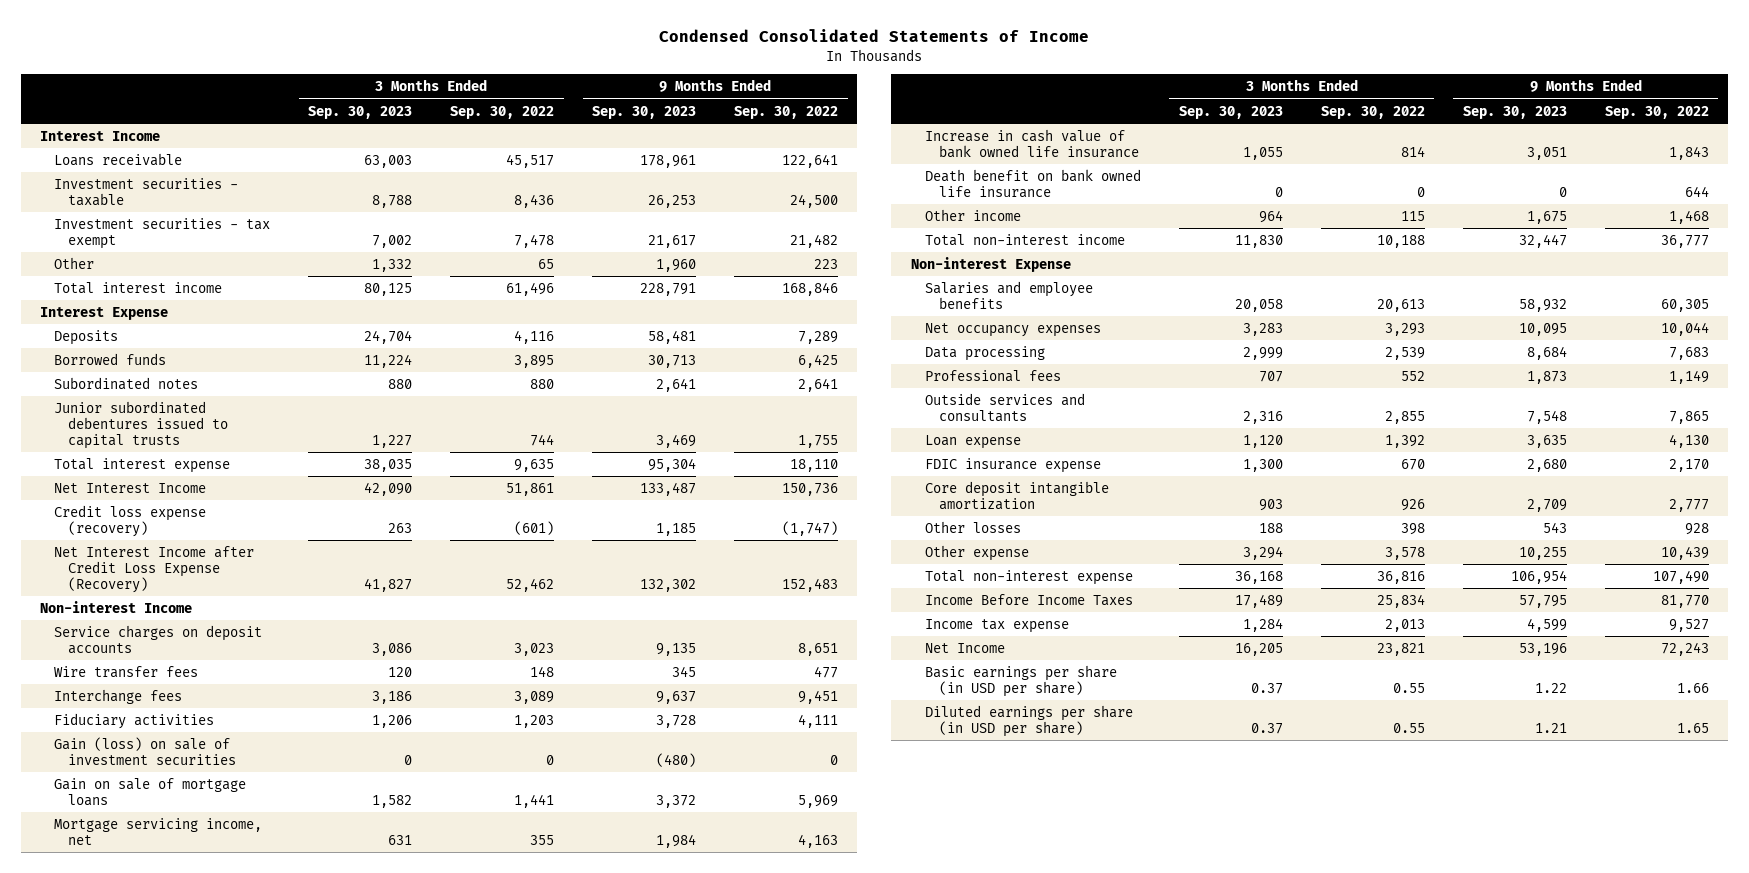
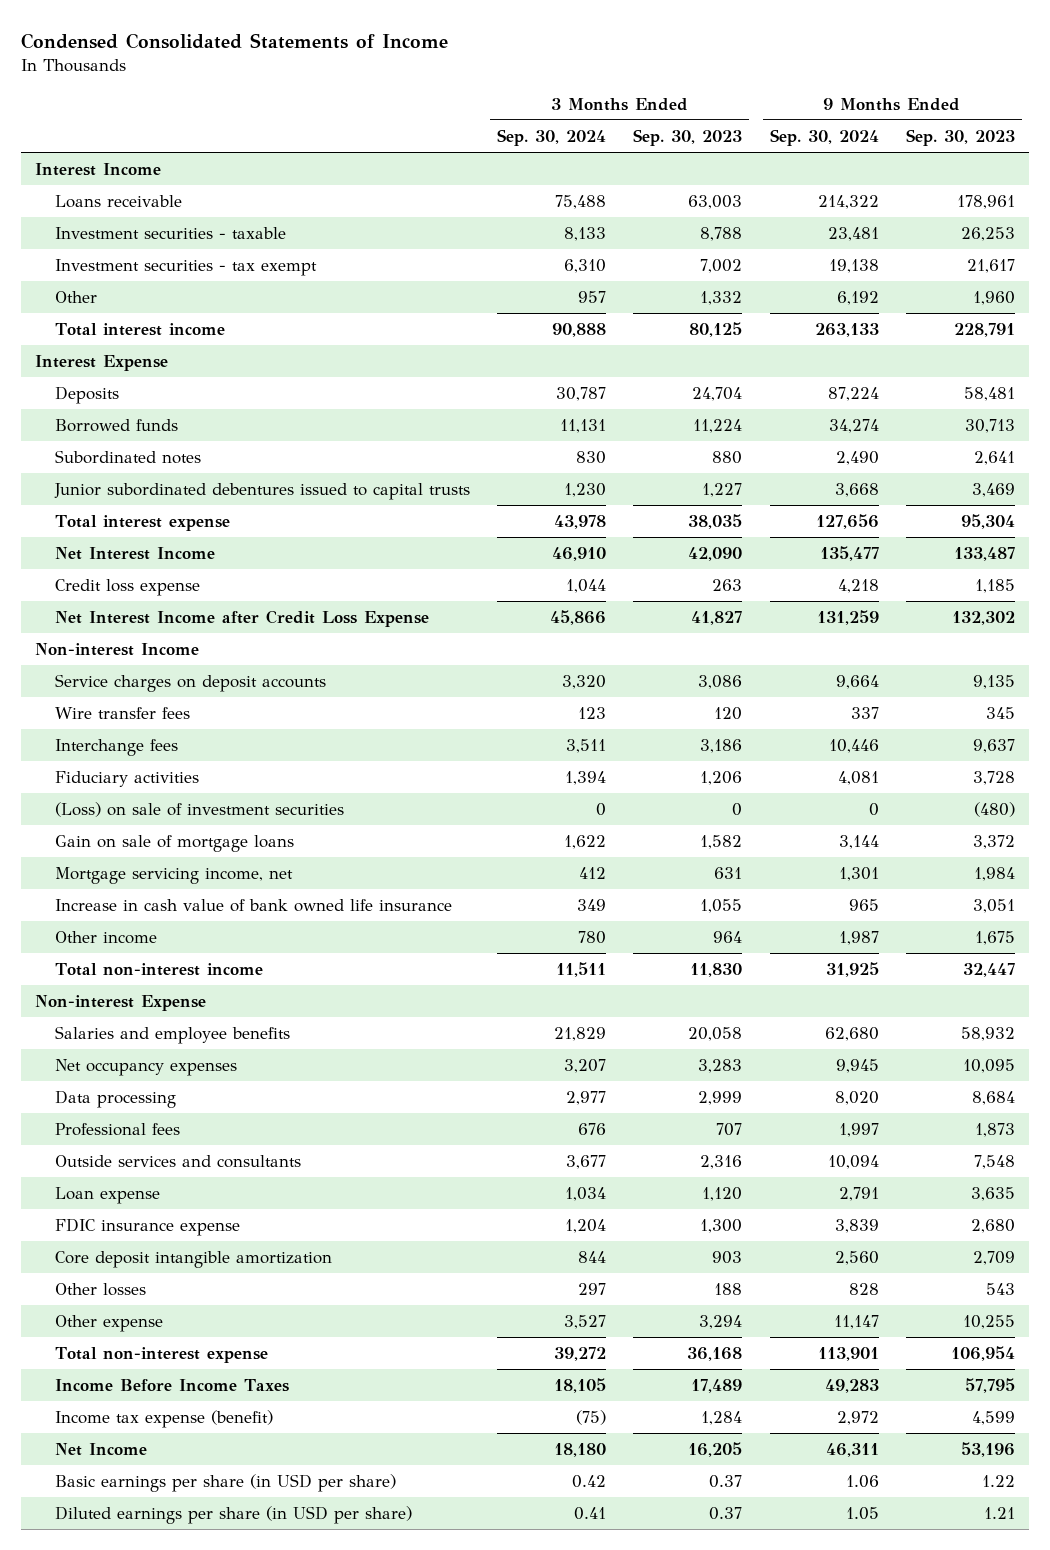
[450,105,555,119] Sep. 30, 2022 -> none
[734,105,839,119] Sep. 30, 2022 -> none
none -> [497,128,607,146] Sep. 30, 2024
none -> [769,128,879,146] Sep. 30, 2024
[54,504,207,537] Credit loss expense (recovery) -> [54,578,200,596] Credit loss expense
[54,545,255,593] Net Interest Income after Credit Loss Expense (Recovery) -> [54,609,429,627] Net Interest Income after Credit Loss Expense
[54,736,237,765] Gain (loss) on sale of investment securities -> [54,801,344,817] (Loss) on sale of investment securities
[924,168,1141,198] Death benefit on bank owned life insurance -> none
[924,618,1069,633] Income tax expense -> [54,1409,273,1428] Income tax expense (benefit)

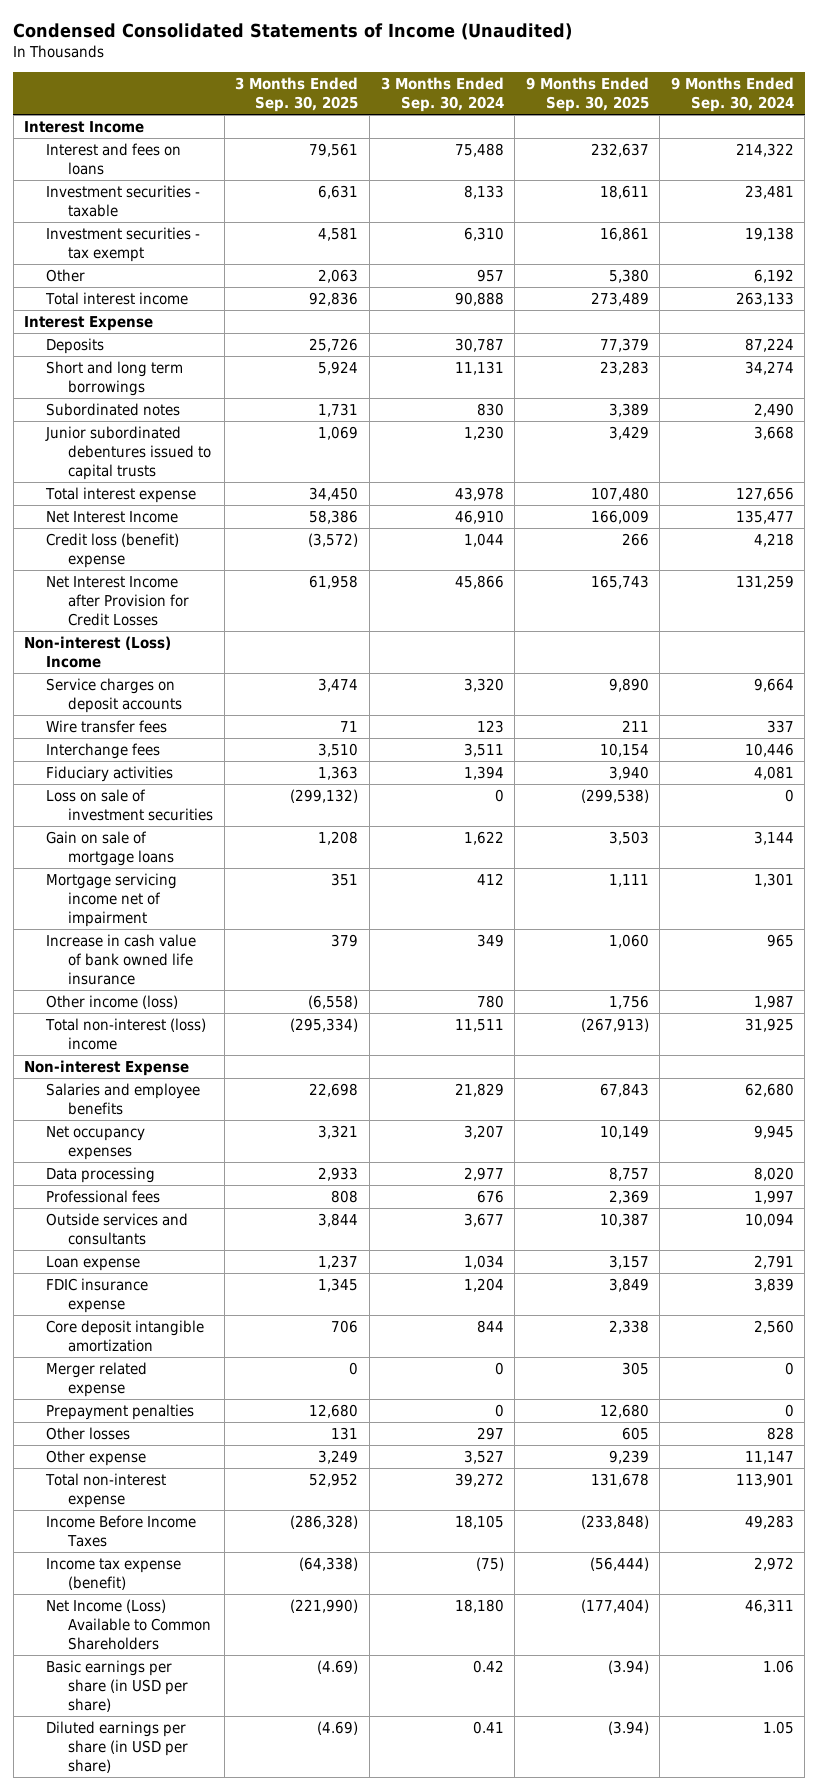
[21,32,449,49] Condensed Consolidated Statements of Income -> [13,22,573,40] Condensed Consolidated Statements of Income (Unaudited)
[633,128,743,146] Sep. 30, 2023 -> none
[906,128,1016,146] Sep. 30, 2023 -> none
none -> [235,77,359,113] 3 Months Ended Sep. 30, 2025
none -> [525,77,649,113] 9 Months Ended Sep. 30, 2025
[54,194,182,208] Loans receivable -> [46,142,182,175] Interest and fees on loans
[54,418,178,432] Borrowed funds -> [46,360,184,396] Short and long term borrowings
[54,578,200,596] Credit loss expense -> [46,532,180,568] Credit loss (benefit) expense
[54,609,429,627] Net Interest Income after Credit Loss Expense -> [46,575,190,626] Net Interest Income after Provision for Credit Losses
[34,642,199,656] Non-interest Income -> [24,635,172,668] Non-interest (Loss) Income
[54,801,344,817] (Loss) on sale of investment securities -> [46,788,214,821] Loss on sale of investment securities
[54,866,293,884] Mortgage servicing income, net -> [46,872,178,927] Mortgage servicing income net of impairment
[54,930,157,944] Other income -> [46,994,179,1009] Other income (loss)
[54,962,263,976] Total non-interest income -> [45,1017,207,1050] Total non-interest (loss) income
none -> [46,1361,148,1397] Merger related expense
none -> [46,1403,195,1420] Prepayment penalties
[54,1442,147,1456] Net Income -> [46,1598,212,1650] Net Income (Loss) Available to Common Shareholders

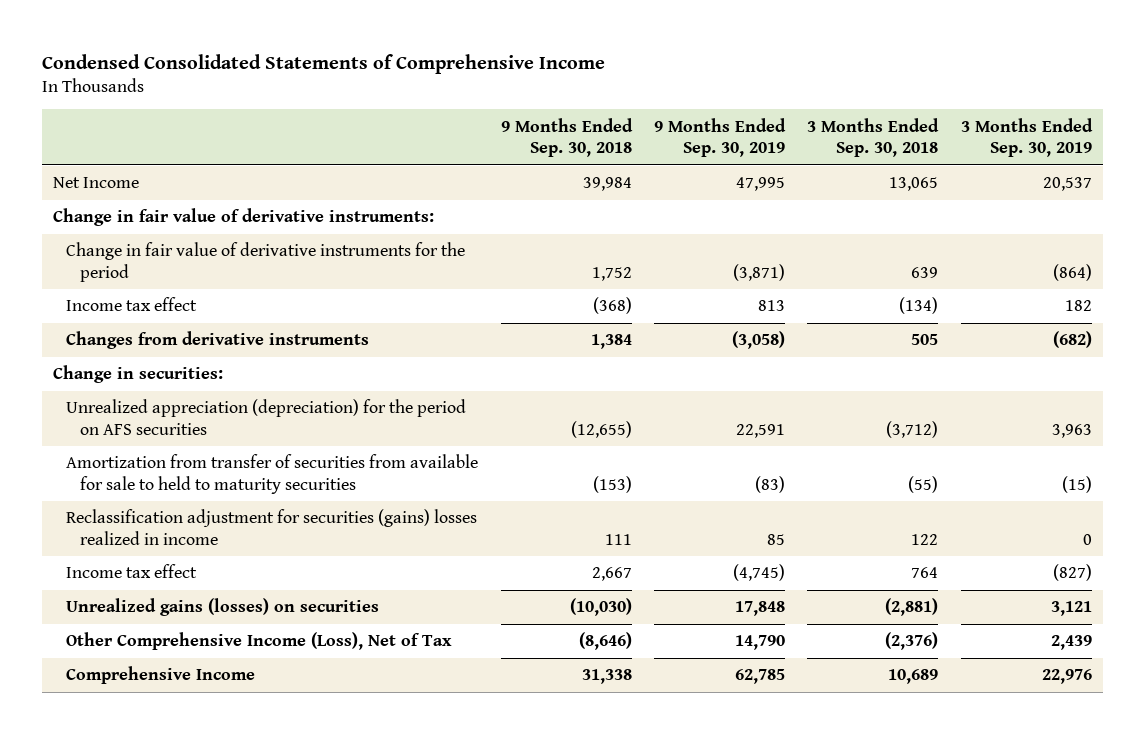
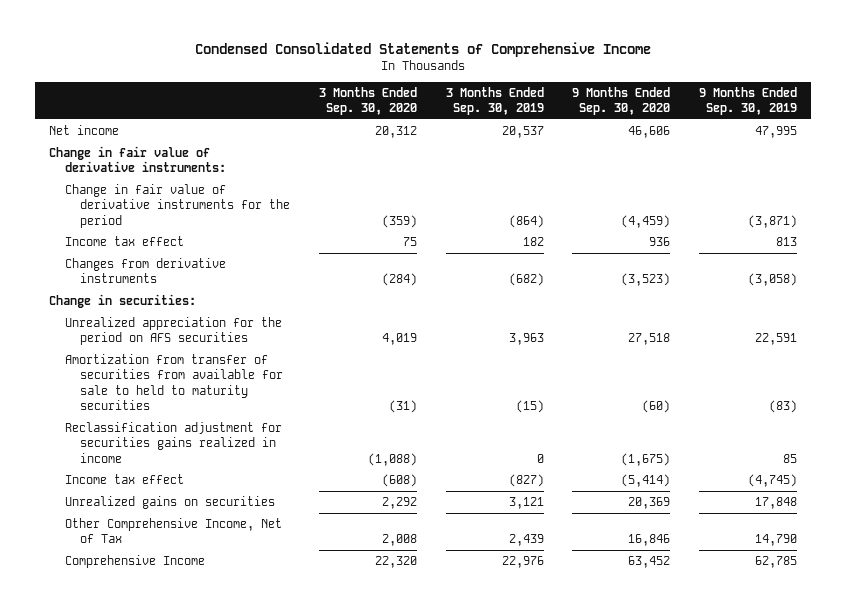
[500,117,633,158] 9 Months Ended Sep. 30, 2018 -> none
[807,117,940,158] 3 Months Ended Sep. 30, 2018 -> none
none -> [318,86,417,115] 3 Months Ended Sep. 30, 2020
none -> [572,86,671,115] 9 Months Ended Sep. 30, 2020
[53,177,140,189] Net Income -> [49,125,120,136] Net income
[66,399,467,435] Unrealized appreciation (depreciation) for the period on AFS securities -> [64,317,282,346] Unrealized appreciation for the period on AFS securities
[66,509,478,545] Reclassification adjustment for securities (gains) losses realized in income -> [64,422,282,463] Reclassification adjustment for securities gains realized in income
[66,598,380,617] Unrealized gains (losses) on securities -> [64,496,275,510] Unrealized gains on securities
[66,632,453,651] Other Comprehensive Income (Loss), Net of Tax -> [64,518,282,544] Other Comprehensive Income, Net of Tax

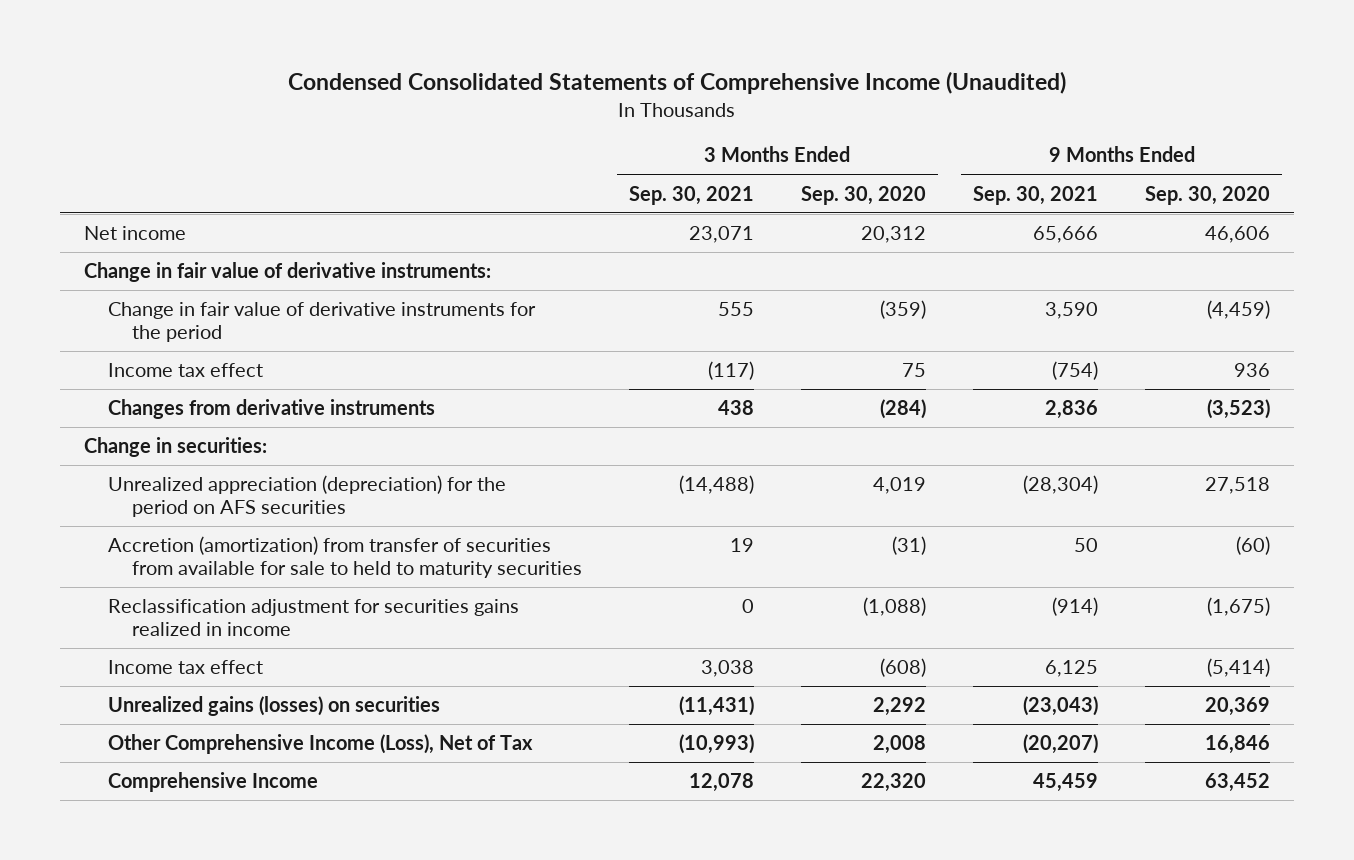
[195,41,652,57] Condensed Consolidated Statements of Comprehensive Income -> [287,71,1066,95] Condensed Consolidated Statements of Comprehensive Income (Unaudited)
[445,86,544,115] 3 Months Ended Sep. 30, 2019 -> none
[698,86,797,115] 9 Months Ended Sep. 30, 2019 -> none
none -> [628,185,754,205] Sep. 30, 2021
none -> [973,185,1099,205] Sep. 30, 2021
[64,317,282,346] Unrealized appreciation for the period on AFS securities -> [107,475,506,517] Unrealized appreciation (depreciation) for the period on AFS securities
[64,354,284,411] Amortization from transfer of securities from available for sale to held to maturity securities -> [107,536,582,578] Accretion (amortization) from transfer of securities from available for sale to held to maturity securities
[64,496,275,510] Unrealized gains on securities -> [107,696,440,717] Unrealized gains (losses) on securities
[64,518,282,544] Other Comprehensive Income, Net of Tax -> [107,734,533,755] Other Comprehensive Income (Loss), Net of Tax

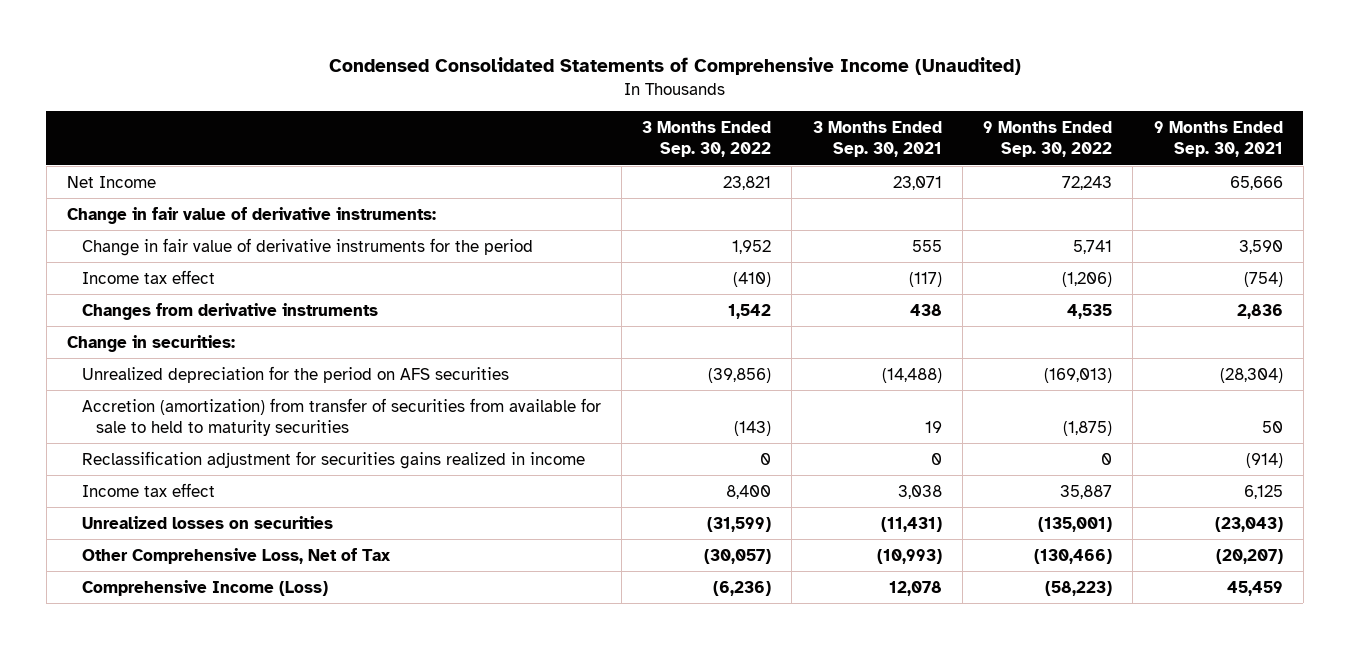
[800,185,926,205] Sep. 30, 2020 -> none
[1145,185,1271,205] Sep. 30, 2020 -> none
none -> [642,120,772,158] 3 Months Ended Sep. 30, 2022
none -> [983,120,1113,158] 9 Months Ended Sep. 30, 2022
[83,226,186,241] Net income -> [67,175,157,188] Net Income
[107,475,506,517] Unrealized appreciation (depreciation) for the period on AFS securities -> [81,365,509,383] Unrealized depreciation for the period on AFS securities
[107,696,440,717] Unrealized gains (losses) on securities -> [81,515,333,529] Unrealized losses on securities
[107,734,533,755] Other Comprehensive Income (Loss), Net of Tax -> [81,547,391,564] Other Comprehensive Loss, Net of Tax
[107,772,318,793] Comprehensive Income -> [81,579,328,596] Comprehensive Income (Loss)

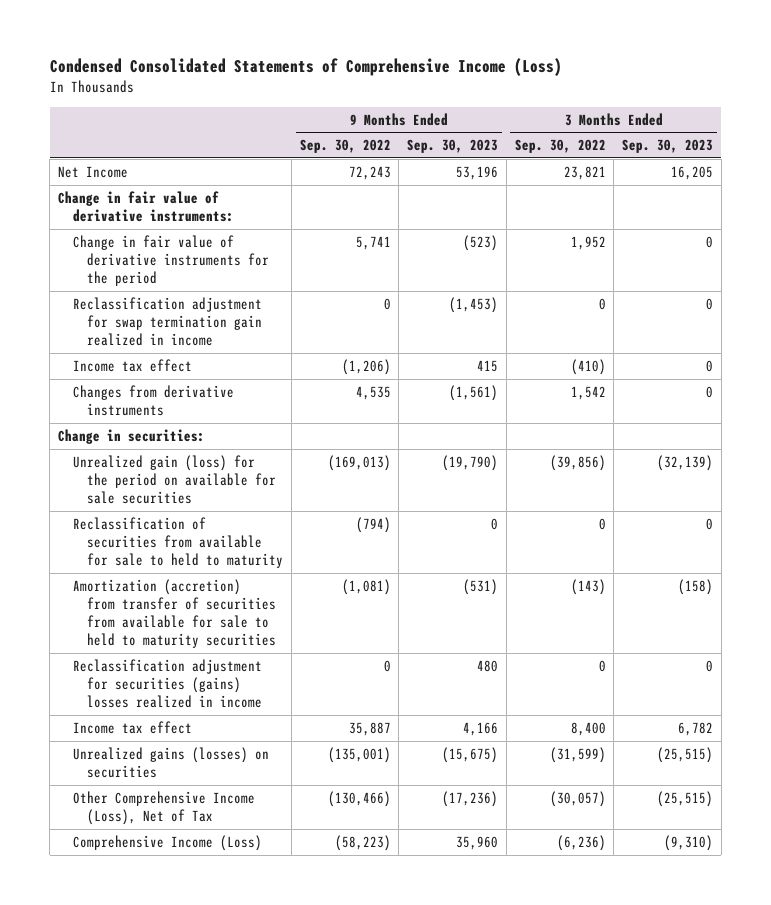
[328,57,1021,76] Condensed Consolidated Statements of Comprehensive Income (Unaudited) -> [49,58,562,77] Condensed Consolidated Statements of Comprehensive Income (Loss)
[812,120,942,158] 3 Months Ended Sep. 30, 2021 -> none
[1153,120,1283,158] 9 Months Ended Sep. 30, 2021 -> none
none -> [407,139,499,154] Sep. 30, 2023
none -> [622,139,714,154] Sep. 30, 2023
none -> [72,296,263,347] Reclassification adjustment for swap termination gain realized in income
[81,365,509,383] Unrealized depreciation for the period on AFS securities -> [72,454,277,505] Unrealized gain (loss) for the period on available for sale securities
none -> [72,516,284,569] Reclassification of securities from available for sale to held to maturity
[81,397,601,436] Accretion (amortization) from transfer of securities from available for sale to held to maturity securities -> [72,578,277,649] Amortization (accretion) from transfer of securities from available for sale to held to maturity securities
[1063,420,1113,436] (1,875) -> [341,578,391,595] (1,081)
[81,450,585,469] Reclassification adjustment for securities gains realized in income -> [72,658,263,709] Reclassification adjustment for securities (gains) losses realized in income
[81,515,333,529] Unrealized losses on securities -> [72,746,269,778] Unrealized gains (losses) on securities
[81,547,391,564] Other Comprehensive Loss, Net of Tax -> [72,790,255,825] Other Comprehensive Income (Loss), Net of Tax

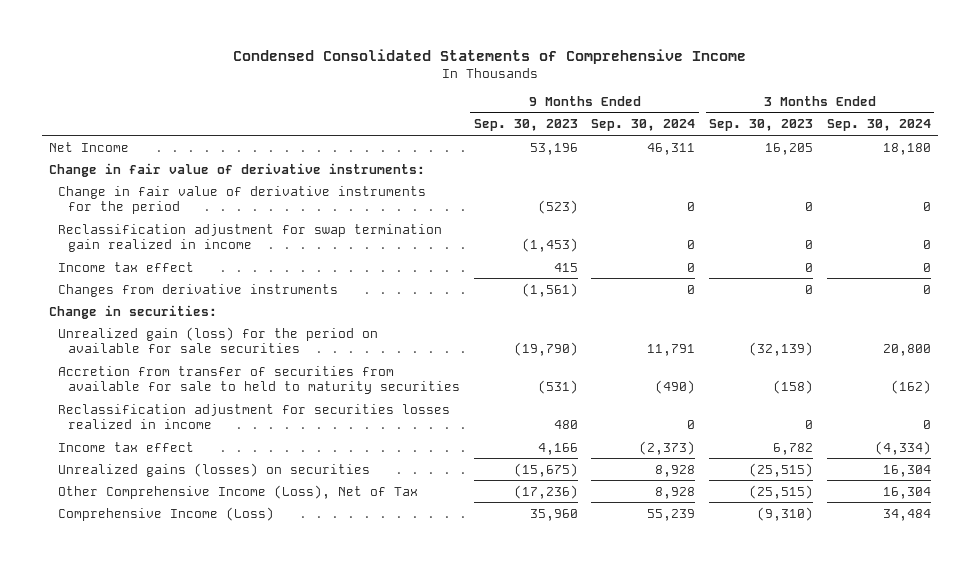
[49,58,562,77] Condensed Consolidated Statements of Comprehensive Income (Loss) -> [232,49,746,65] Condensed Consolidated Statements of Comprehensive Income
[299,139,391,154] Sep. 30, 2022 -> none
[514,139,606,154] Sep. 30, 2022 -> none
none -> [591,119,696,132] Sep. 30, 2024
none -> [826,119,931,132] Sep. 30, 2024
[72,516,284,569] Reclassification of securities from available for sale to held to maturity -> none
[72,578,277,649] Amortization (accretion) from transfer of securities from available for sale to held to maturity securities -> [58,365,460,395] Accretion from transfer of securities from available for sale to held to maturity securities
[72,658,263,709] Reclassification adjustment for securities (gains) losses realized in income -> [58,403,451,430] Reclassification adjustment for securities losses realized in income

